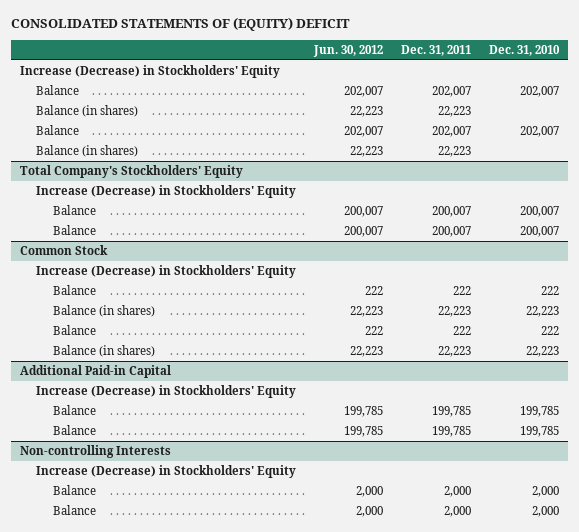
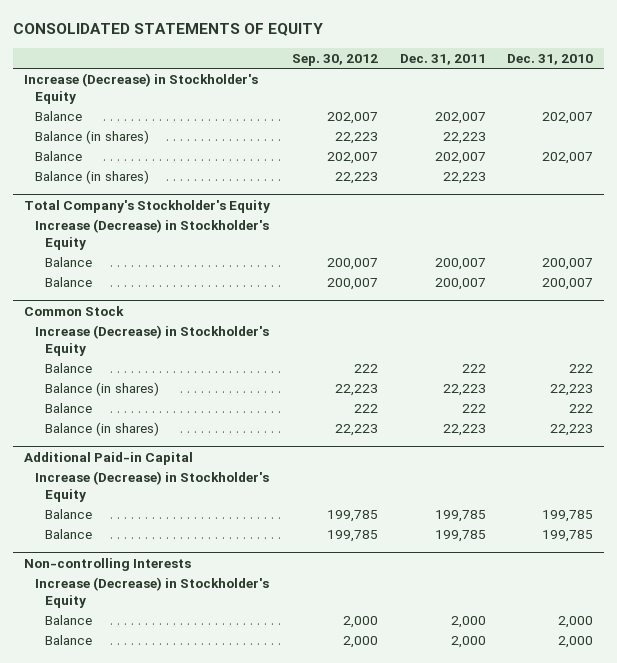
[10,17,350,32] CONSOLIDATED STATEMENTS OF (EQUITY) DEFICIT -> [13,23,324,37] CONSOLIDATED STATEMENTS OF EQUITY
[313,44,384,57] Jun. 30, 2012 -> none
none -> [291,54,378,67] Sep. 30, 2012
[19,64,280,78] Increase (Decrease) in Stockholders' Equity -> [24,73,259,105] Increase (Decrease) in Stockholder's Equity
[19,164,243,178] Total Company's Stockholders' Equity -> [24,199,271,213] Total Company's Stockholder's Equity
[36,184,297,198] Increase (Decrease) in Stockholders' Equity -> [34,219,269,251] Increase (Decrease) in Stockholder's Equity
[36,264,297,278] Increase (Decrease) in Stockholders' Equity -> [34,325,269,357] Increase (Decrease) in Stockholder's Equity
[36,384,297,398] Increase (Decrease) in Stockholders' Equity -> [34,471,269,503] Increase (Decrease) in Stockholder's Equity
[36,464,297,478] Increase (Decrease) in Stockholders' Equity -> [34,577,269,609] Increase (Decrease) in Stockholder's Equity

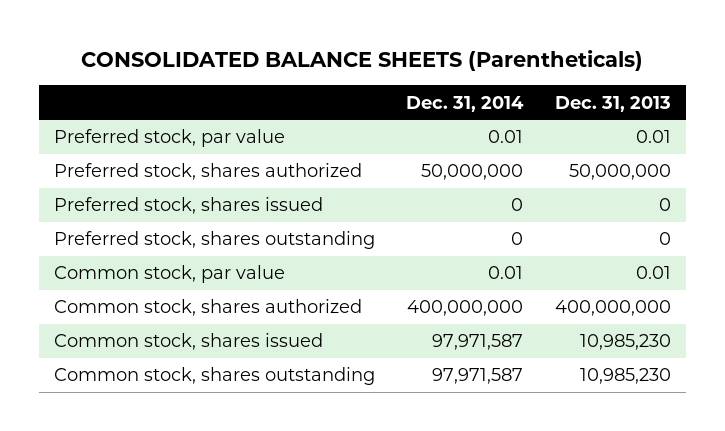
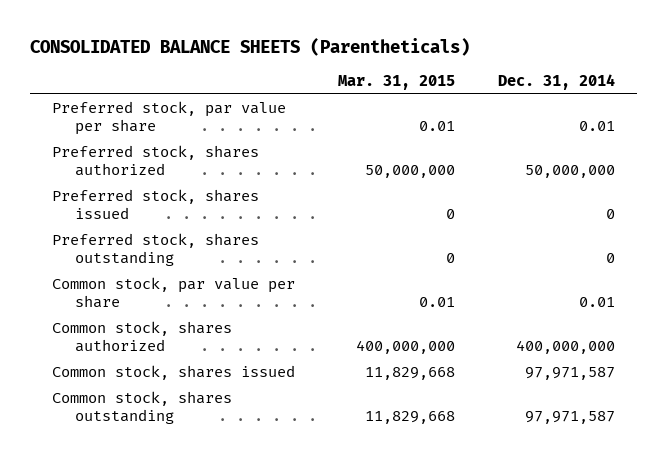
[554,95,671,112] Dec. 31, 2013 -> none
none -> [338,75,456,91] Mar. 31, 2015
[54,129,286,148] Preferred stock, par value -> [51,101,286,136] Preferred stock, par value per share
[54,265,286,284] Common stock, par value -> [51,277,295,309] Common stock, par value per share

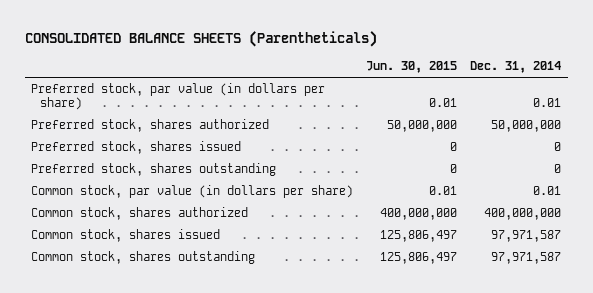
[338,75,456,91] Mar. 31, 2015 -> none
none -> [366,61,458,74] Jun. 30, 2015
[51,101,286,136] Preferred stock, par value per share -> [31,83,326,111] Preferred stock, par value (in dollars per share)
[51,277,295,309] Common stock, par value per share -> [31,185,354,199] Common stock, par value (in dollars per share)

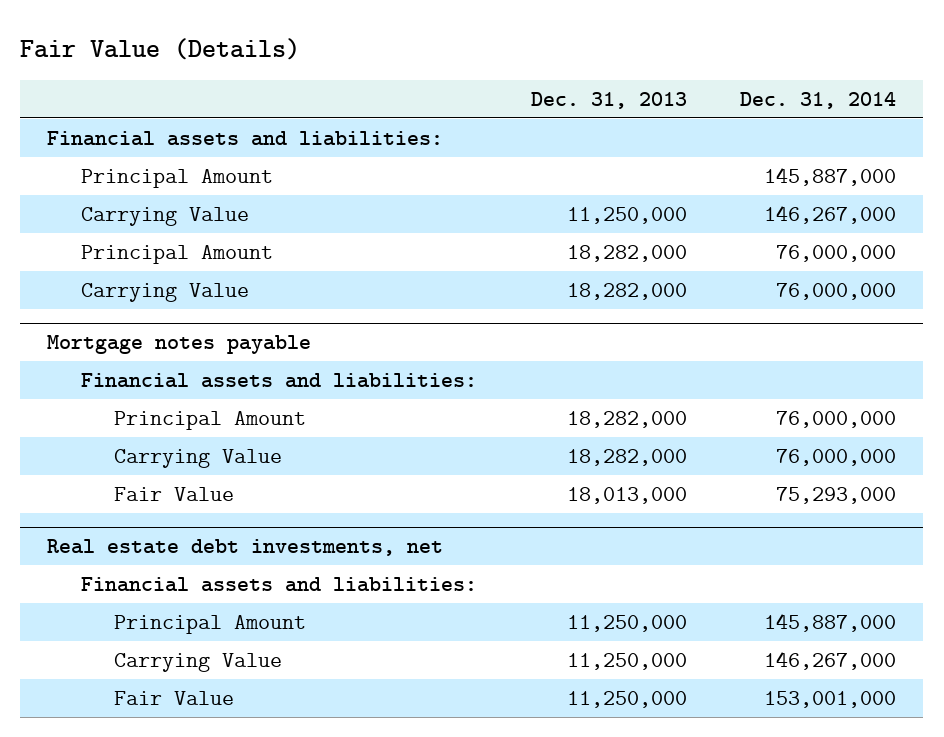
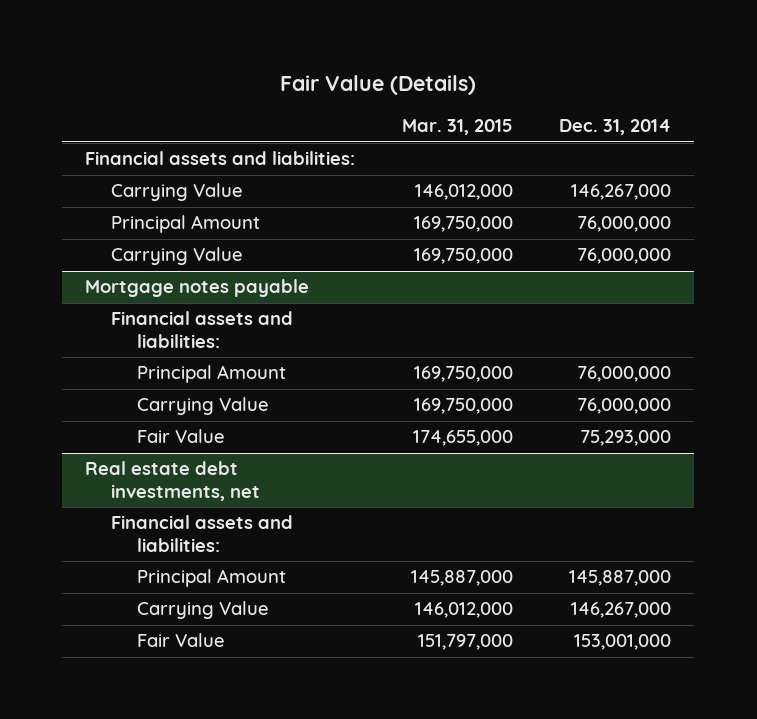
[530,91,687,109] Dec. 31, 2013 -> none
none -> [401,119,513,136] Mar. 31, 2015
[80,169,273,189] Principal Amount -> none

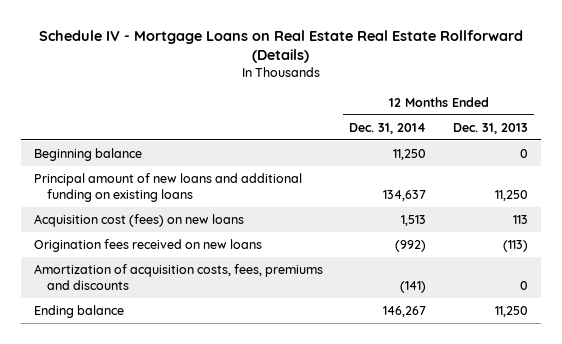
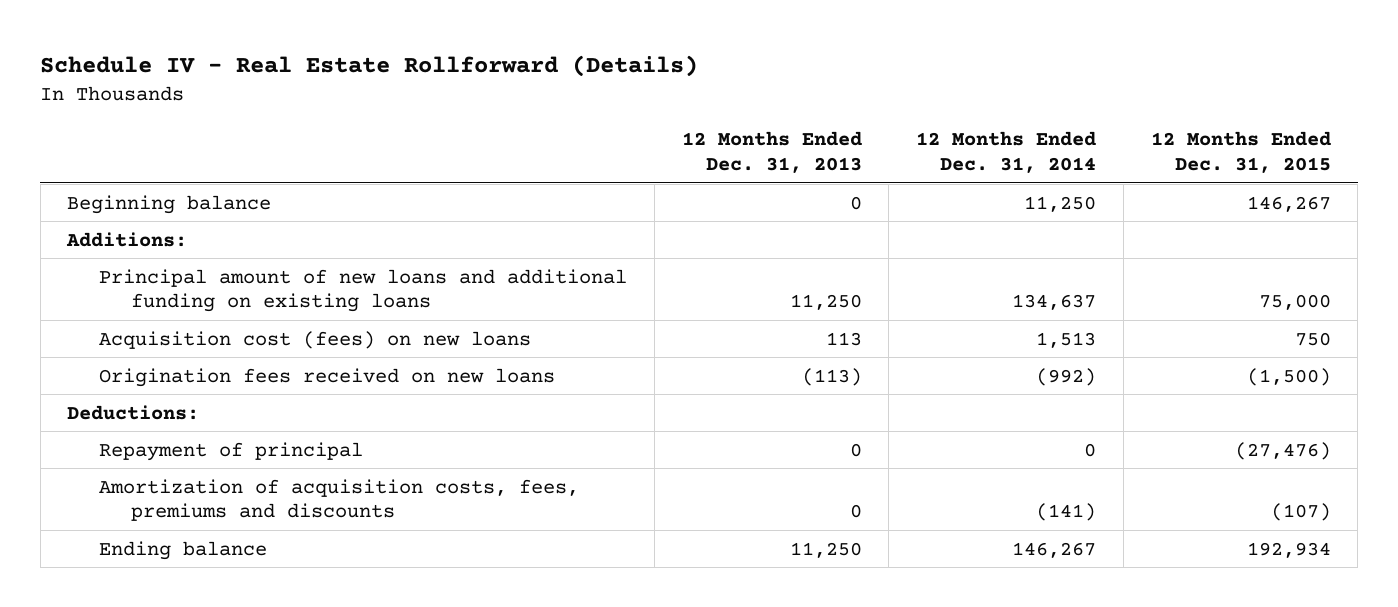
[38,29,523,64] Schedule IV - Mortgage Loans on Real Estate Real Estate Rollforward (Details) -> [40,55,699,78] Schedule IV - Real Estate Rollforward (Details)
none -> [1150,131,1331,174] 12 Months Ended Dec. 31, 2015
none -> [66,231,188,247] Additions:
none -> [67,404,200,420] Deductions:
none -> [99,441,364,461] Repayment of principal

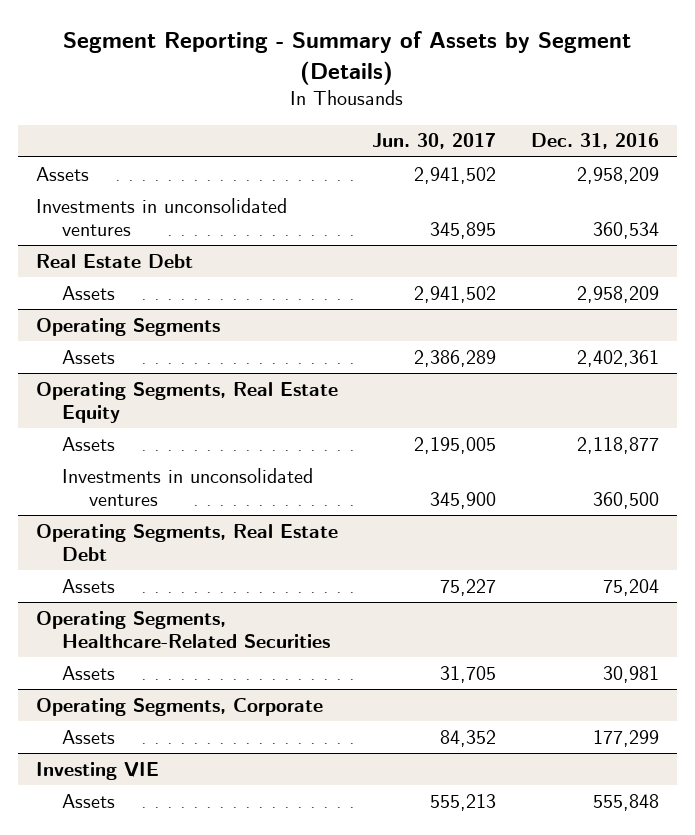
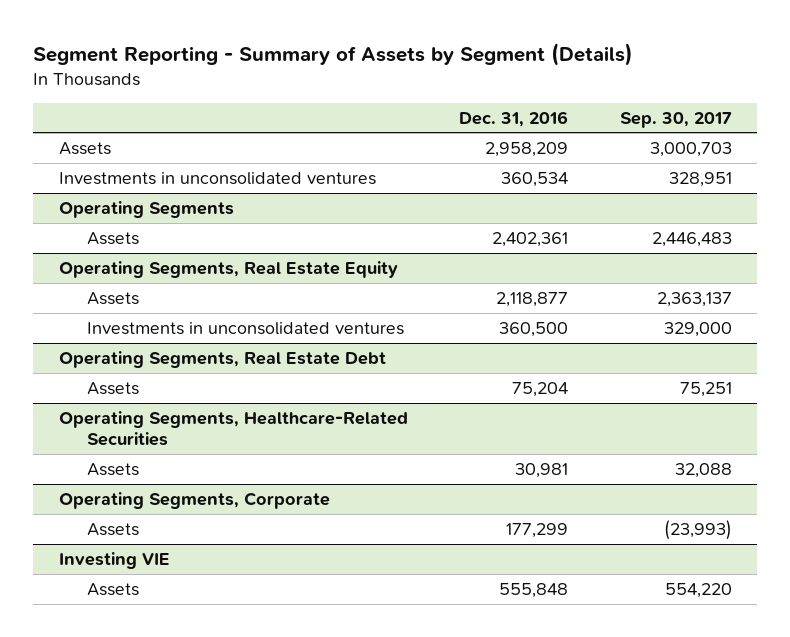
[372,133,497,150] Jun. 30, 2017 -> none
none -> [619,111,732,128] Sep. 30, 2017
[35,253,193,268] Real Estate Debt -> none
[62,285,116,300] Assets -> none

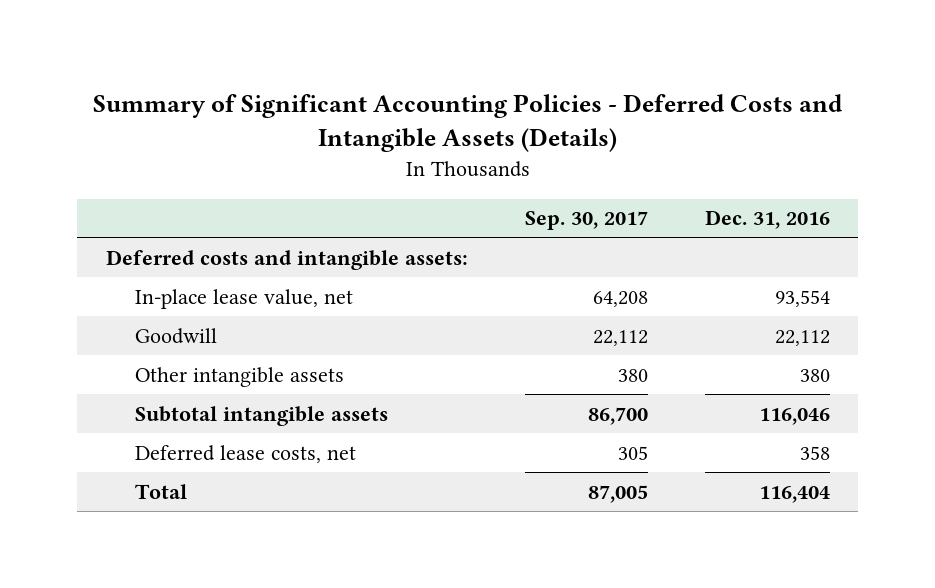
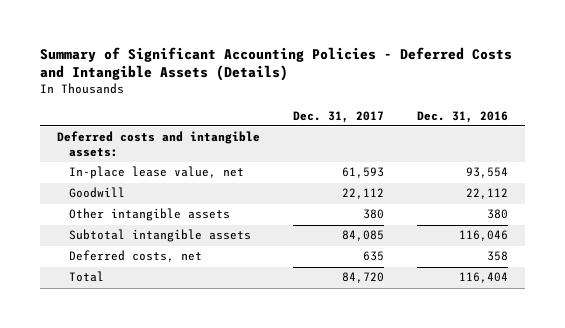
[524,211,648,231] Sep. 30, 2017 -> none
none -> [292,110,384,123] Dec. 31, 2017
[134,444,356,463] Deferred lease costs, net -> [69,250,203,263] Deferred costs, net

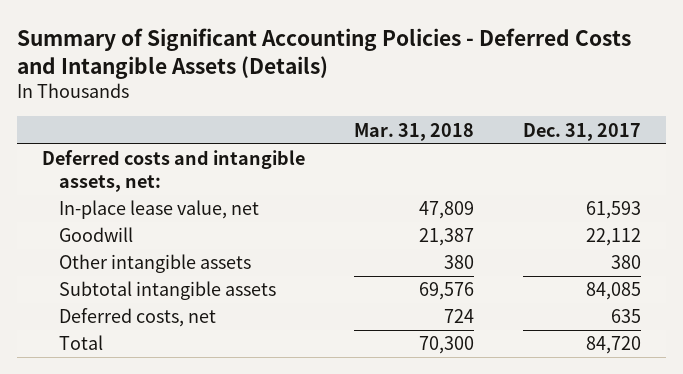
[417,110,509,123] Dec. 31, 2016 -> none
none -> [353,122,474,141] Mar. 31, 2018
[56,131,260,158] Deferred costs and intangible assets: -> [41,150,305,193] Deferred costs and intangible assets, net:

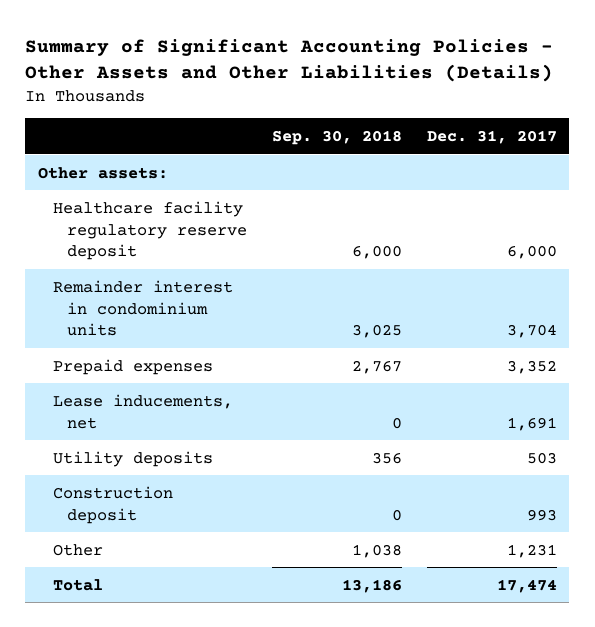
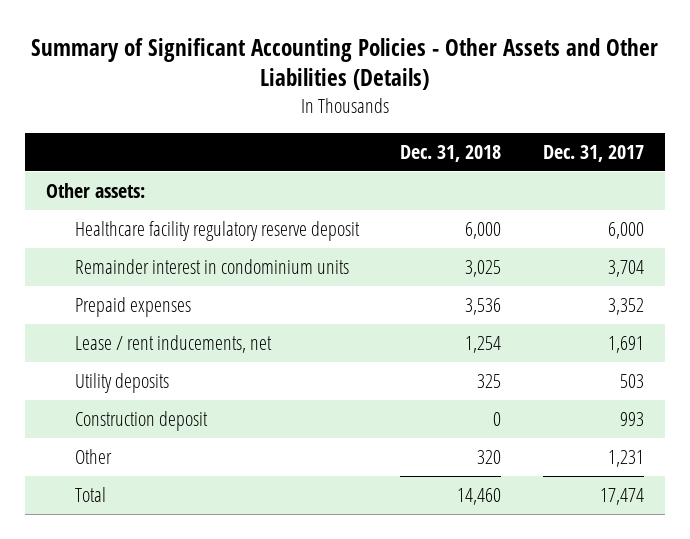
[272,130,403,146] Sep. 30, 2018 -> none
none -> [400,144,502,162] Dec. 31, 2018
[52,393,233,429] Lease inducements, net -> [74,334,272,353] Lease / rent inducements, net

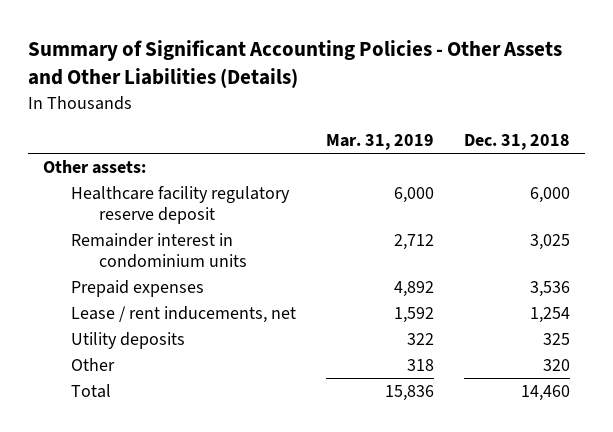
[543,144,645,162] Dec. 31, 2017 -> none
none -> [325,134,434,151] Mar. 31, 2019
[74,410,208,431] Construction deposit -> none

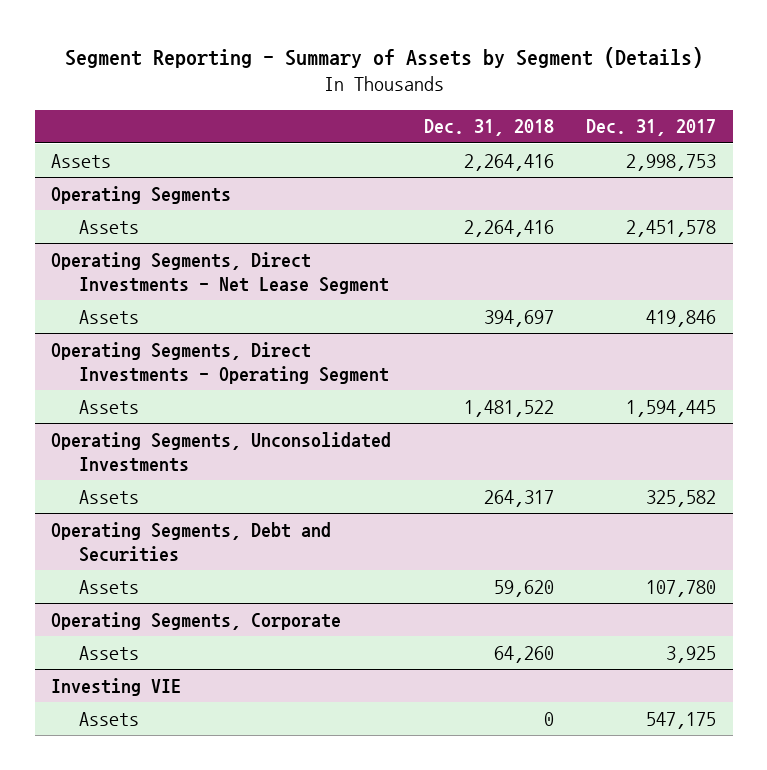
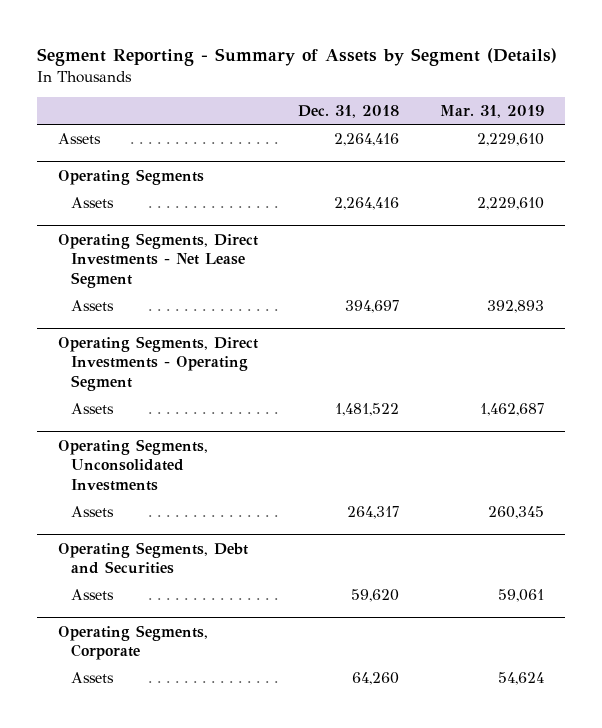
[586,119,717,137] Dec. 31, 2017 -> none
none -> [440,105,545,119] Mar. 31, 2019
[50,677,181,696] Investing VIE -> none
[78,711,139,726] Assets -> none

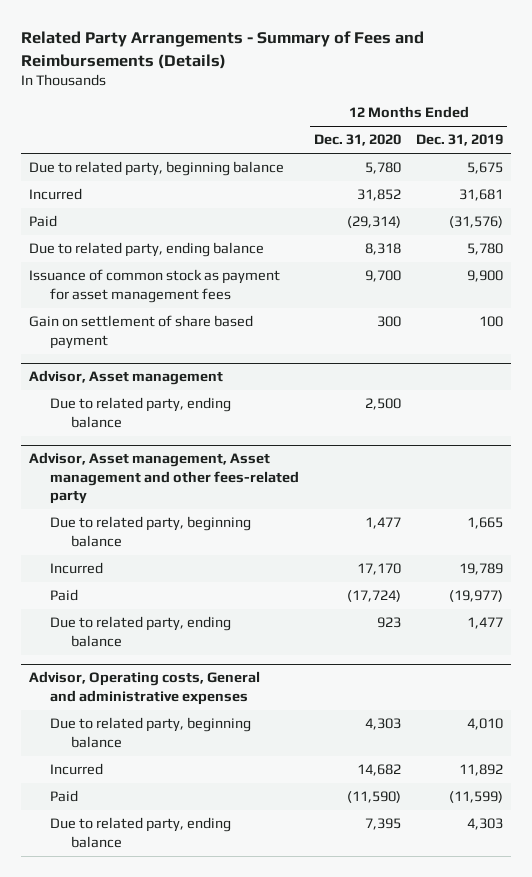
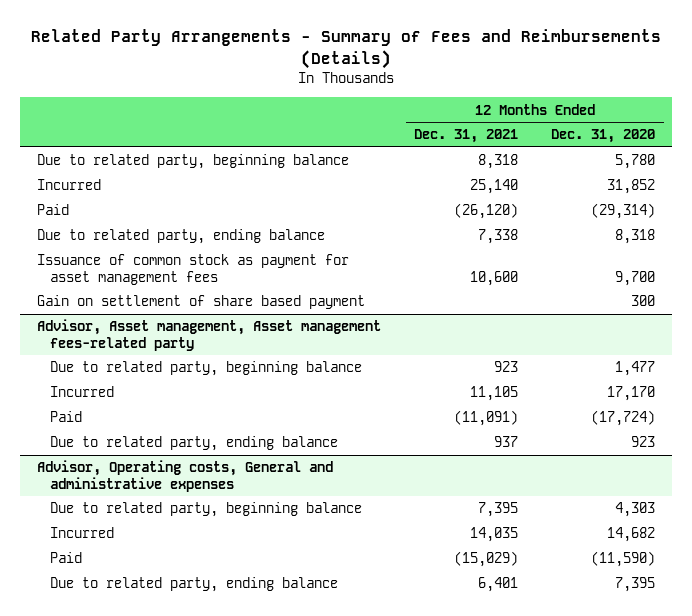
[416,134,504,147] Dec. 31, 2019 -> none
none -> [414,129,519,144] Dec. 31, 2021
[28,370,223,386] Advisor, Asset management -> none
[49,397,231,428] Due to related party, ending balance -> none
[28,452,299,505] Advisor, Asset management, Asset management and other fees-related party -> [36,319,381,351] Advisor, Asset management, Asset management fees-related party

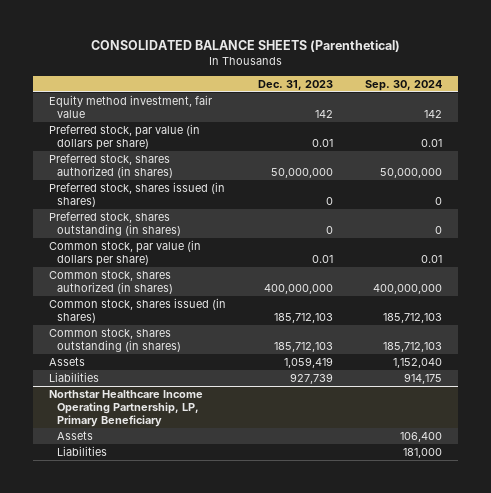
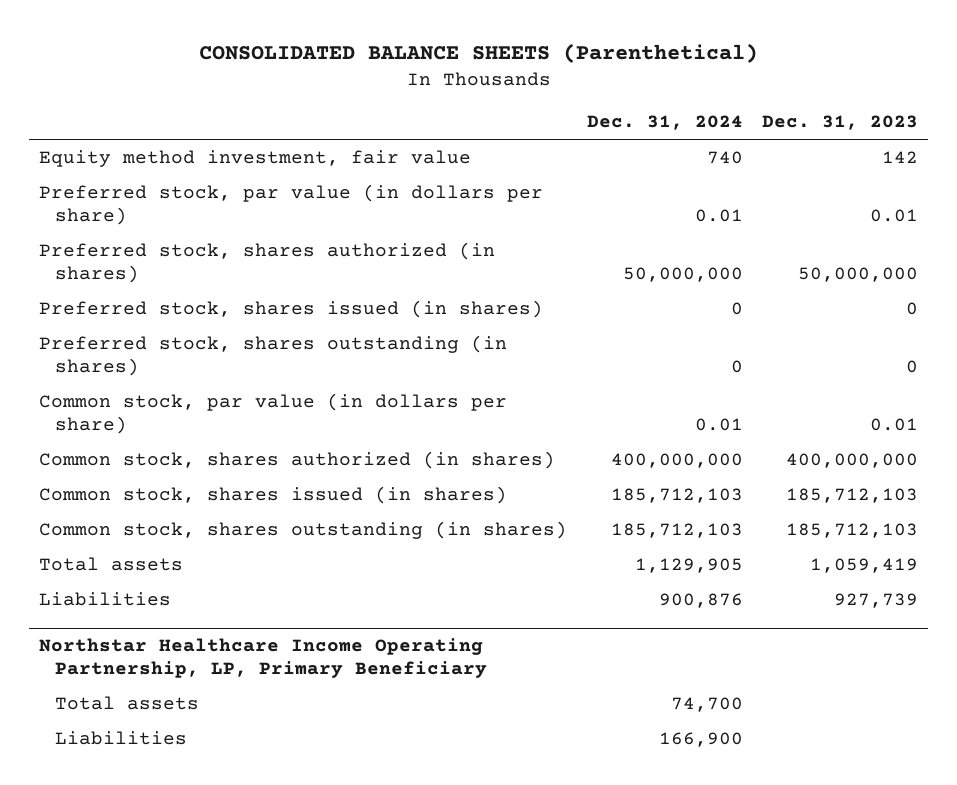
[365,79,443,91] Sep. 30, 2024 -> none
none -> [586,115,743,131] Dec. 31, 2024
[49,357,86,367] Assets -> [38,557,183,572] Total assets
[57,431,94,441] Assets -> [55,696,200,711] Total assets

